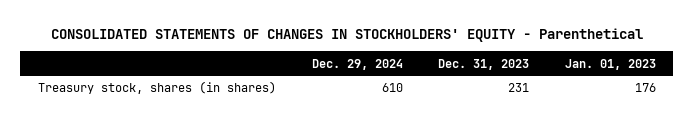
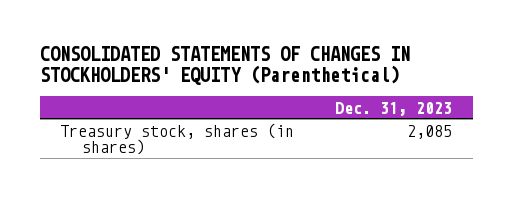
[50,28,643,43] CONSOLIDATED STATEMENTS OF CHANGES IN STOCKHOLDERS' EQUITY - Parenthetical -> [39,46,410,86] CONSOLIDATED STATEMENTS OF CHANGES IN STOCKHOLDERS' EQUITY (Parenthetical)
[311,58,403,70] Dec. 29, 2024 -> none
[564,58,656,70] Jan. 01, 2023 -> none
[508,83,530,93] 231 -> [407,124,453,139] 2,085

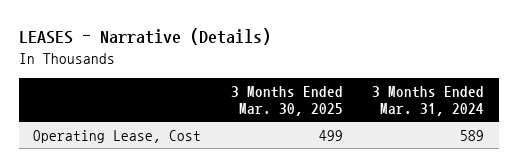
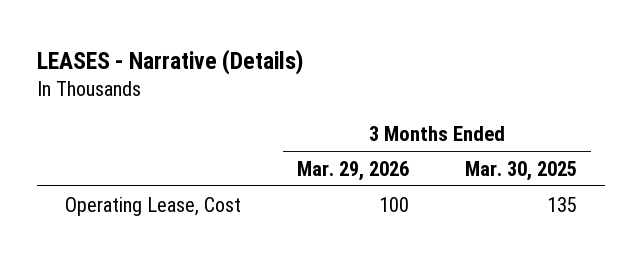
[372,85,485,117] 3 Months Ended Mar. 31, 2024 -> none
none -> [296,160,409,181] Mar. 29, 2026
[318,129,343,141] 499 -> [547,196,578,212] 135

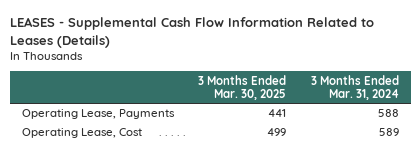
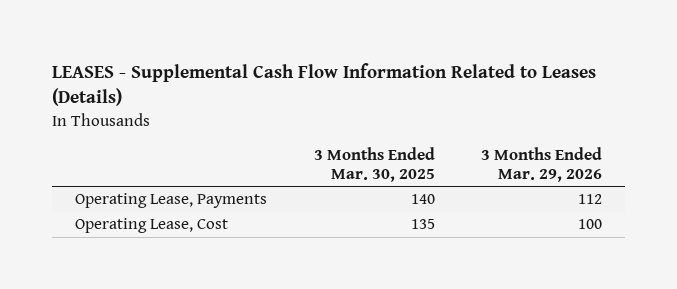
[310,74,399,101] 3 Months Ended Mar. 31, 2024 -> none
none -> [480,146,602,183] 3 Months Ended Mar. 29, 2026
[268,109,287,118] 441 -> [410,194,435,205] 140
[267,128,287,137] 499 -> [410,219,435,230] 135

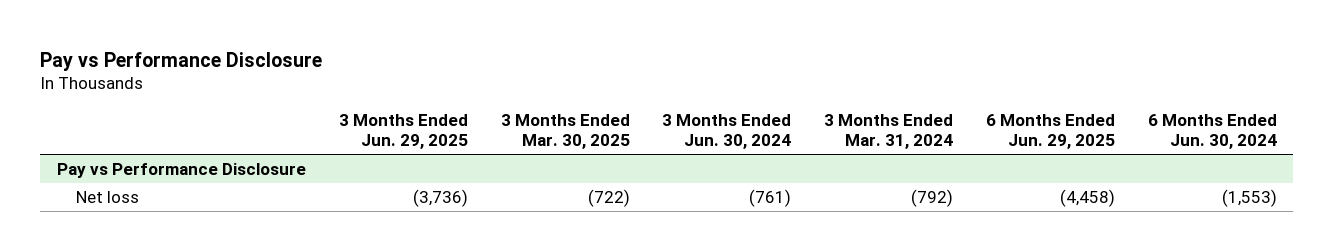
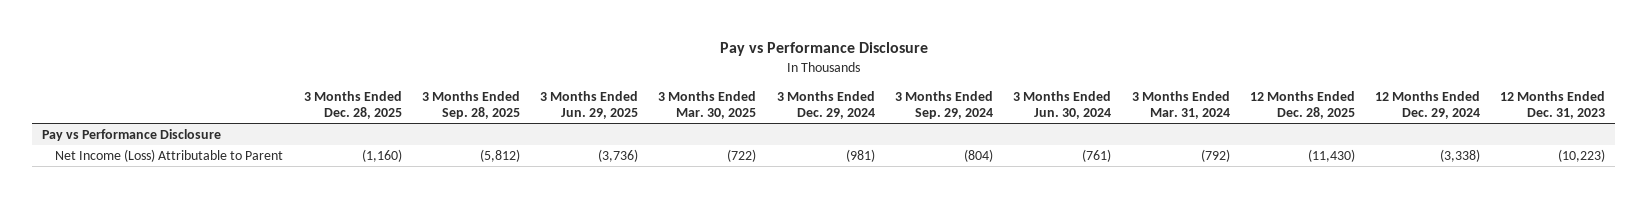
[986,114,1116,150] 6 Months Ended Jun. 29, 2025 -> none
[1147,114,1277,150] 6 Months Ended Jun. 30, 2024 -> none
none -> [303,90,402,120] 3 Months Ended Dec. 28, 2025
none -> [421,90,520,120] 3 Months Ended Sep. 28, 2025
none -> [776,90,875,120] 3 Months Ended Dec. 29, 2024
none -> [895,90,994,120] 3 Months Ended Sep. 29, 2024
none -> [1249,90,1355,120] 12 Months Ended Dec. 28, 2025
none -> [1375,90,1481,120] 12 Months Ended Dec. 29, 2024
none -> [1500,90,1606,120] 12 Months Ended Dec. 31, 2023
[75,191,139,204] Net loss -> [55,149,284,163] Net Income (Loss) Attributable to Parent

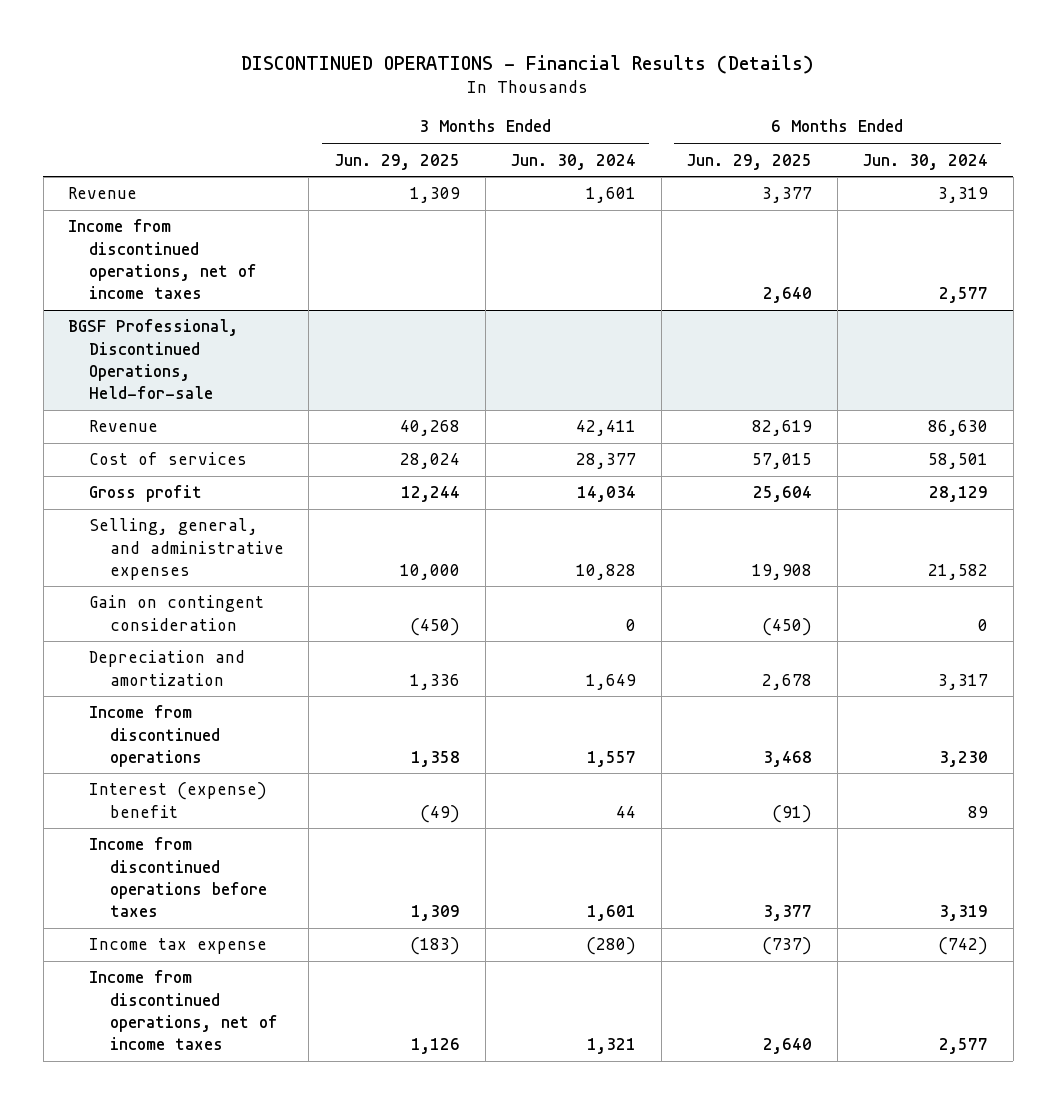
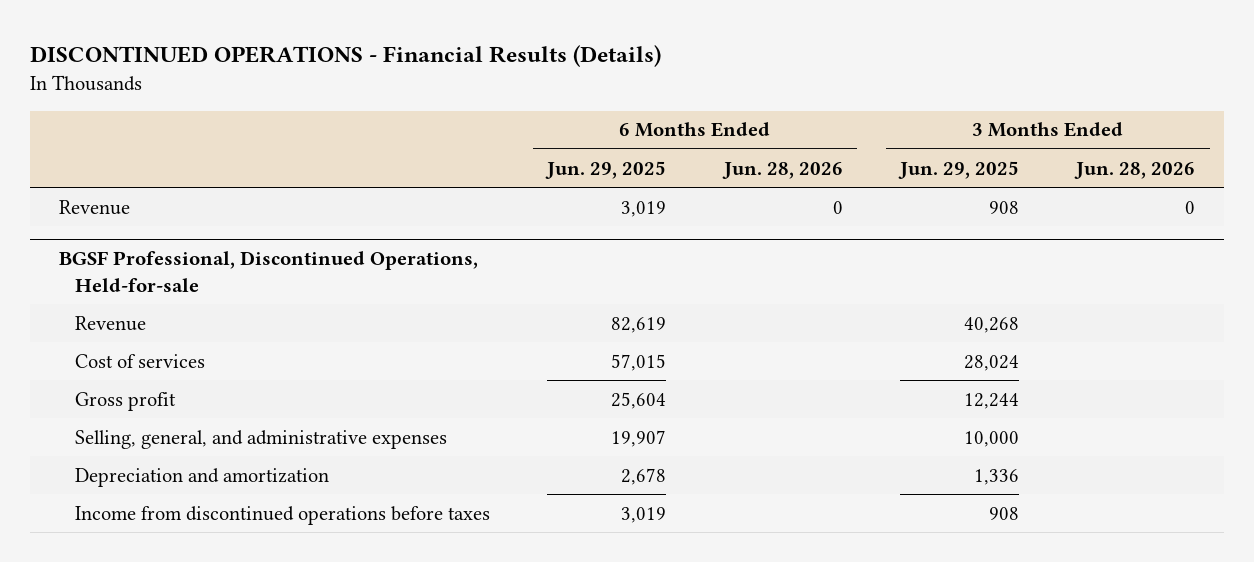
[510,153,637,170] Jun. 30, 2024 -> none
[862,153,989,170] Jun. 30, 2024 -> none
none -> [721,161,843,179] Jun. 28, 2026
none -> [1074,161,1196,179] Jun. 28, 2026
[68,219,258,299] Income from discontinued operations, net of income taxes -> none
[410,187,461,204] 1,309 -> [989,200,1020,214] 908
[762,187,813,204] 3,377 -> [621,200,667,217] 3,019
[89,595,265,631] Gain on contingent consideration -> none
[752,563,813,580] 19,908 -> [611,429,667,447] 19,907
[89,705,220,767] Income from discontinued operations -> none
[89,782,268,818] Interest (expense) benefit -> none
[89,938,268,955] Income tax expense -> none
[89,970,278,1050] Income from discontinued operations, net of income taxes -> none
[411,904,461,921] 1,309 -> [989,506,1020,520] 908
[763,904,813,921] 3,377 -> [621,506,667,523] 3,019

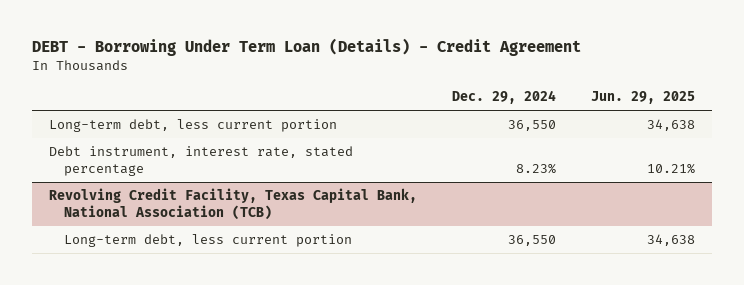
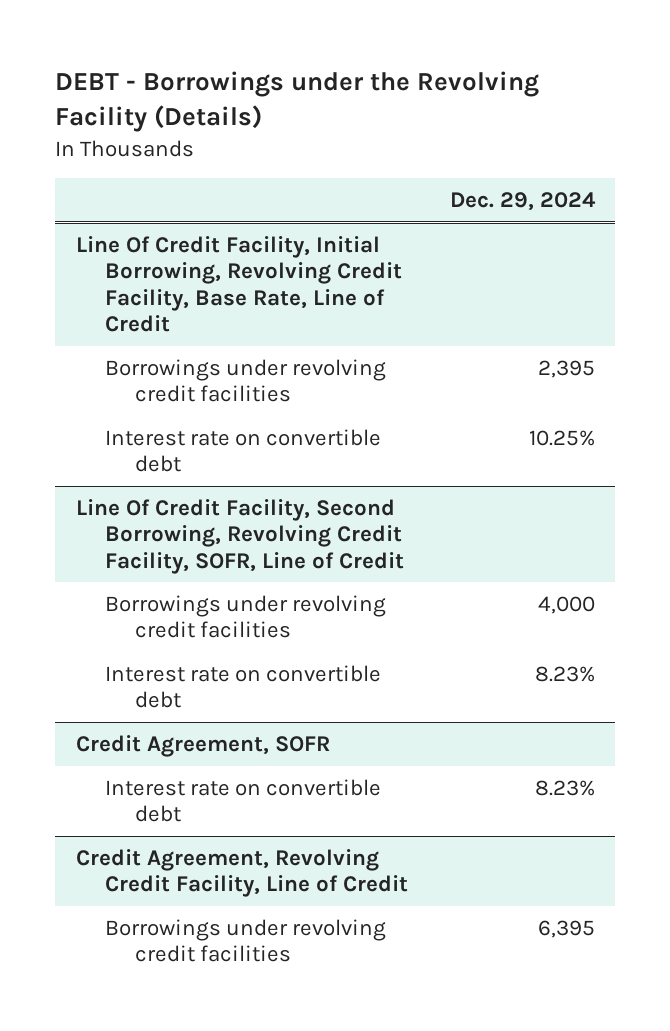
[31,37,581,56] DEBT - Borrowing Under Term Loan (Details) - Credit Agreement -> [54,70,539,133] DEBT - Borrowings under the Revolving Facility (Details)
[590,91,695,105] Jun. 29, 2025 -> none
[48,119,337,133] Long-term debt, less current portion -> none
[48,188,417,221] Revolving Credit Facility, Texas Capital Bank, National Association (TCB) -> none
[64,234,353,248] Long-term debt, less current portion -> none
none -> [75,235,403,332] Line Of Credit Facility, Initial Borrowing, Revolving Credit Facility, Base Rate, Line of Credit
none -> [105,358,387,403] Borrowings under revolving credit facilities
[48,146,353,177] Debt instrument, interest rate, stated percentage -> [105,428,382,473] Interest rate on convertible debt
[515,163,556,175] 8.23% -> [528,429,595,446] 10.25%
none -> [75,498,405,574] Line Of Credit Facility, Second Borrowing, Revolving Credit Facility, SOFR, Line of Credit
none -> [105,594,387,639] Borrowings under revolving credit facilities
none -> [105,664,382,709] Interest rate on convertible debt
none -> [75,734,330,757] Credit Agreement, SOFR
none -> [105,778,382,823] Interest rate on convertible debt
none -> [75,848,409,898] Credit Agreement, Revolving Credit Facility, Line of Credit
none -> [105,918,387,963] Borrowings under revolving credit facilities

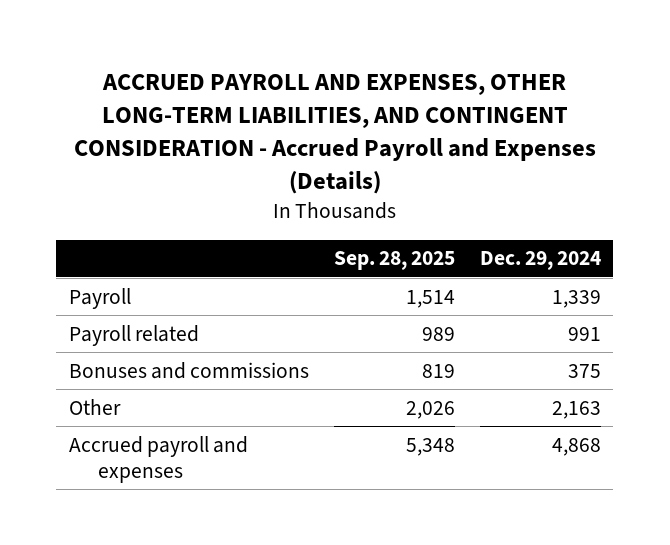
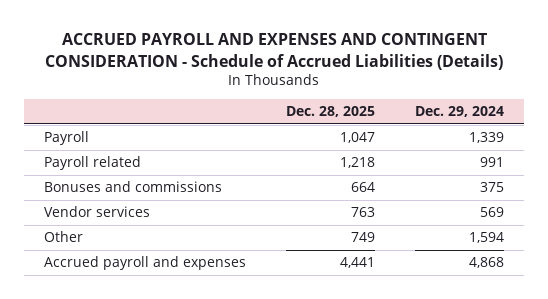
[73,73,596,195] ACCRUED PAYROLL AND EXPENSES, OTHER LONG-TERM LIABILITIES, AND CONTINGENT CONSIDERATION - Accrued Payroll and Expenses (Details) -> [45,33,504,70] ACCRUED PAYROLL AND EXPENSES AND CONTINGENT CONSIDERATION - Schedule of Accrued Liabilities (Details)
[333,251,455,271] Sep. 28, 2025 -> none
none -> [286,106,376,118] Dec. 28, 2025
none -> [43,206,150,218] Vendor services
[551,400,601,419] 2,163 -> [469,232,505,244] 1,594

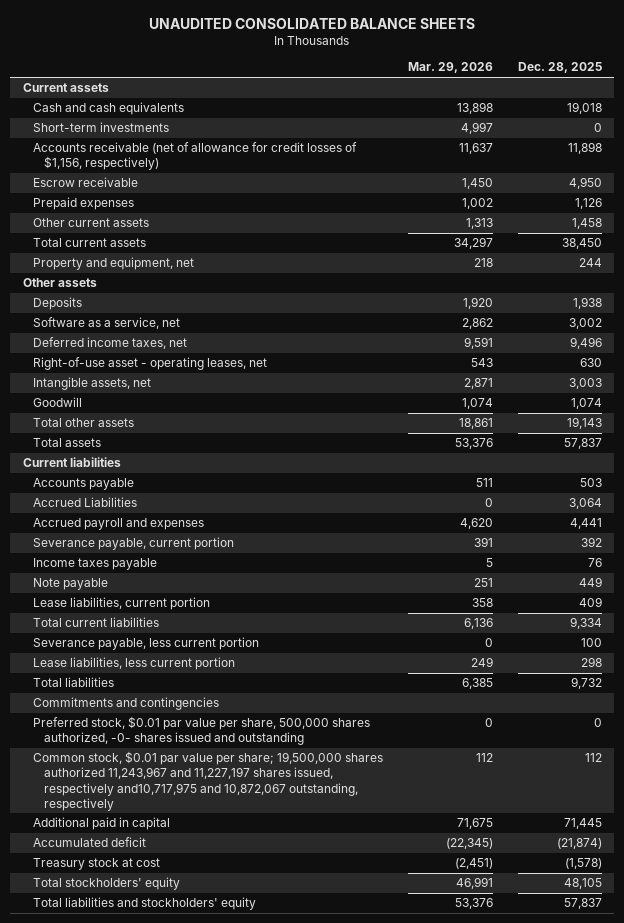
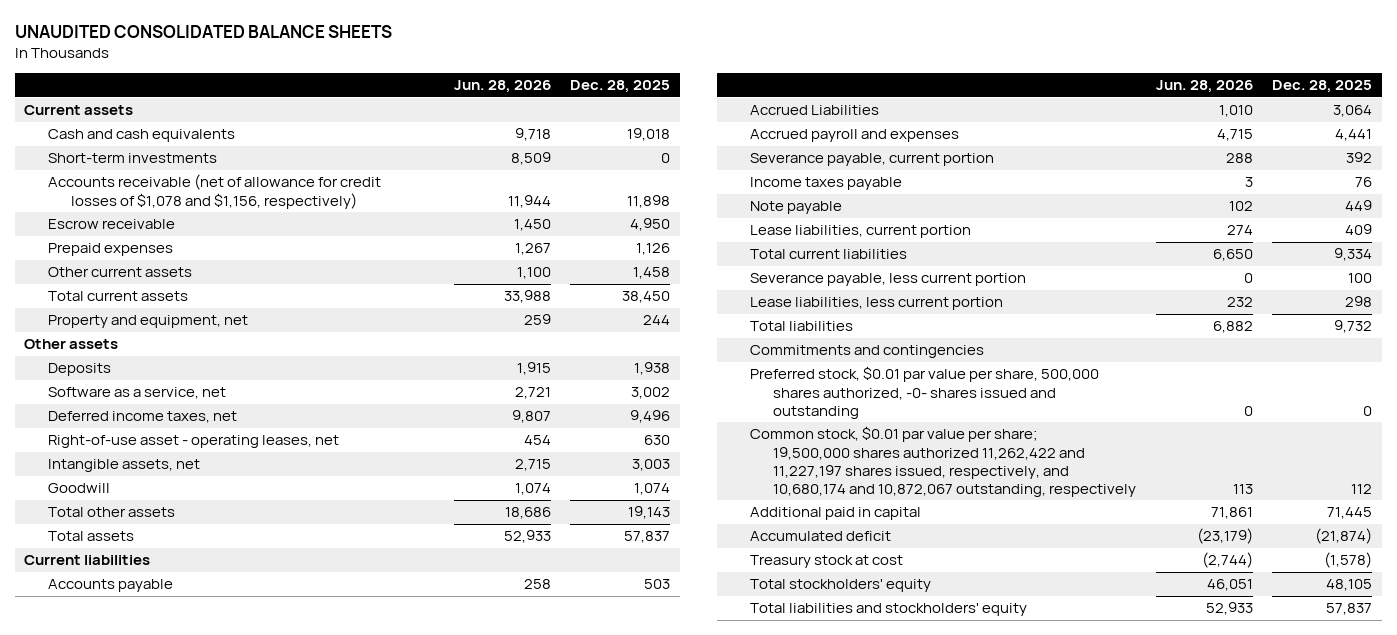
[408,62,494,74] Mar. 29, 2026 -> none
none -> [453,80,551,94] Jun. 28, 2026
[33,142,358,171] Accounts receivable (net of allowance for credit losses of $1,156, respectively) -> [47,174,381,209] Accounts receivable (net of allowance for credit losses of $1,078 and $1,156, respectively)
[33,751,384,811] Common stock, $0.01 par value per share; 19,500,000 shares authorized 11,243,967 and 11,227,197 shares issued, respectively and10,717,975 and 10,872,067 outstanding, respectively -> [750,426,1137,498] Common stock, $0.01 par value per share; 19,500,000 shares authorized 11,262,422 and 11,227,197 shares issued, respectively, and 10,680,174 and 10,872,067 outstanding, respectively

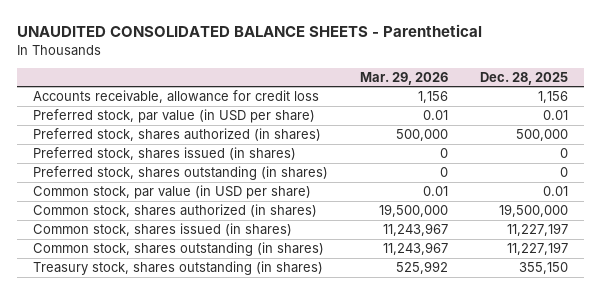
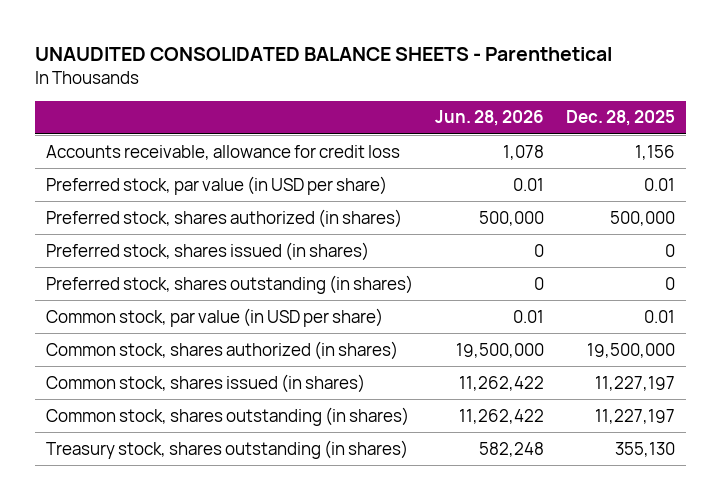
[359,71,448,85] Mar. 29, 2026 -> none
none -> [434,110,544,127] Jun. 28, 2026
[518,262,568,275] 355,150 -> [615,441,676,457] 355,130

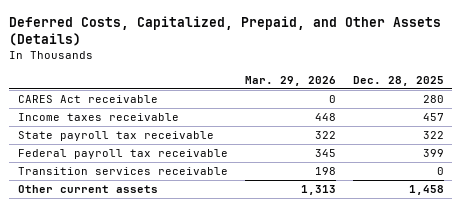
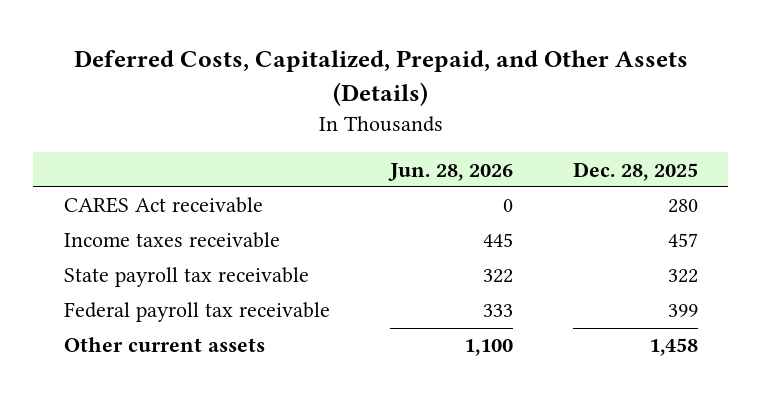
[244,75,336,86] Mar. 29, 2026 -> none
none -> [387,162,513,181] Jun. 28, 2026
[17,167,228,176] Transition services receivable -> none

